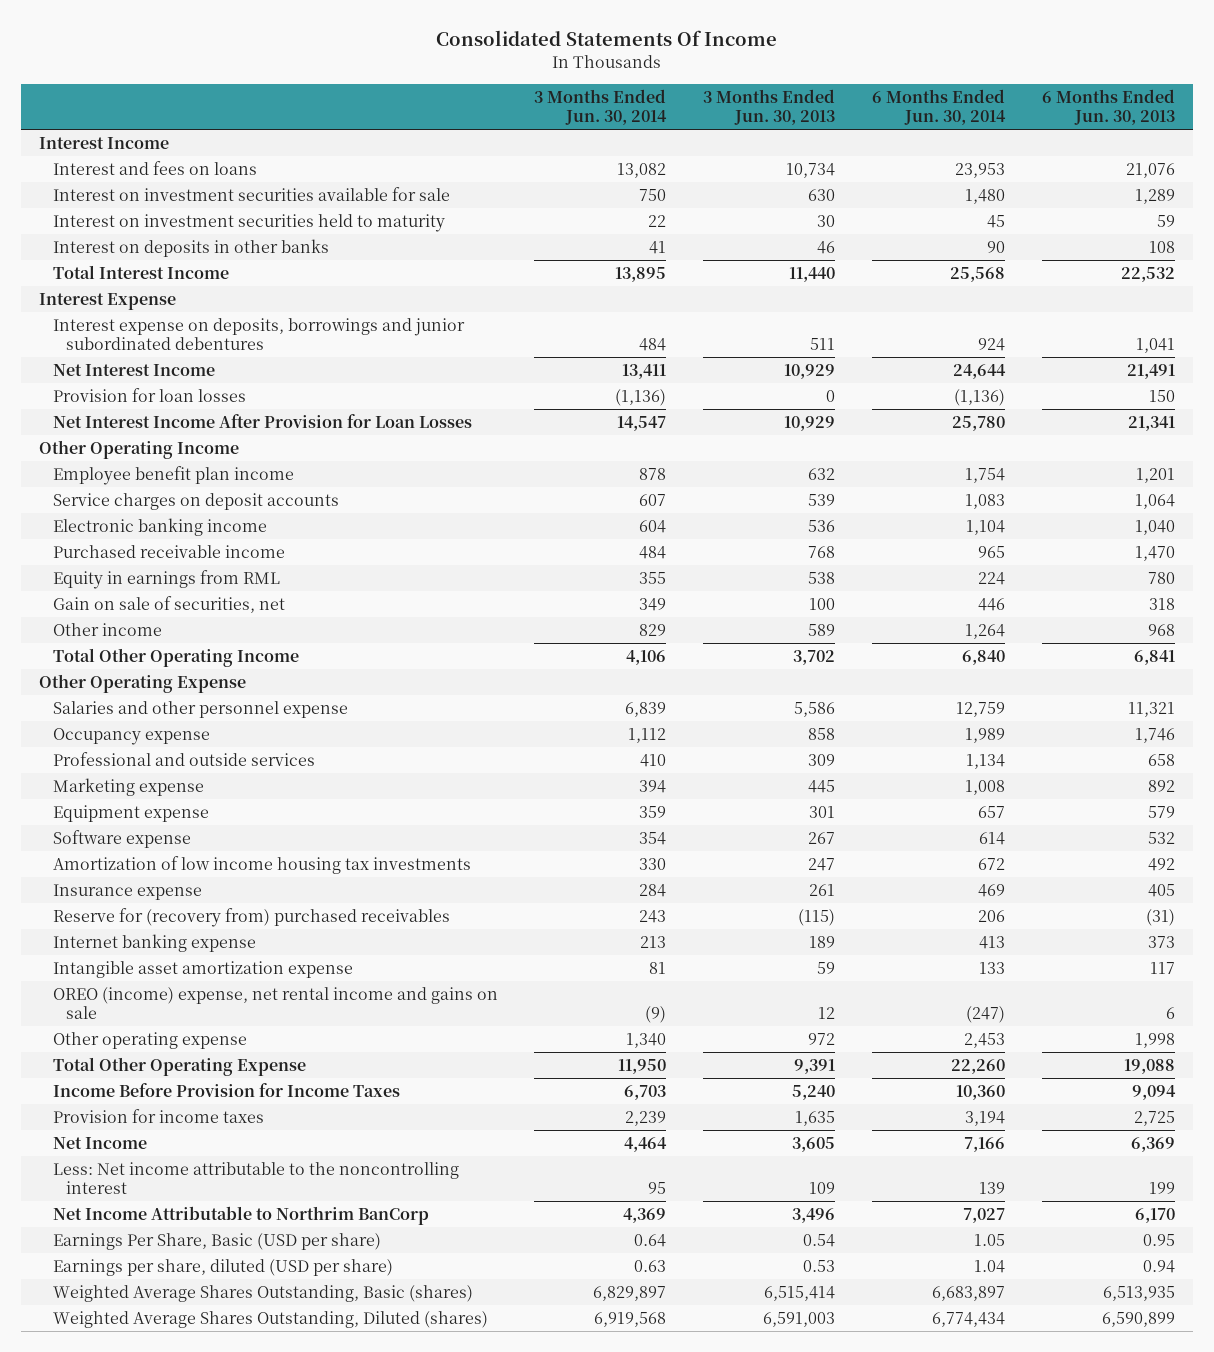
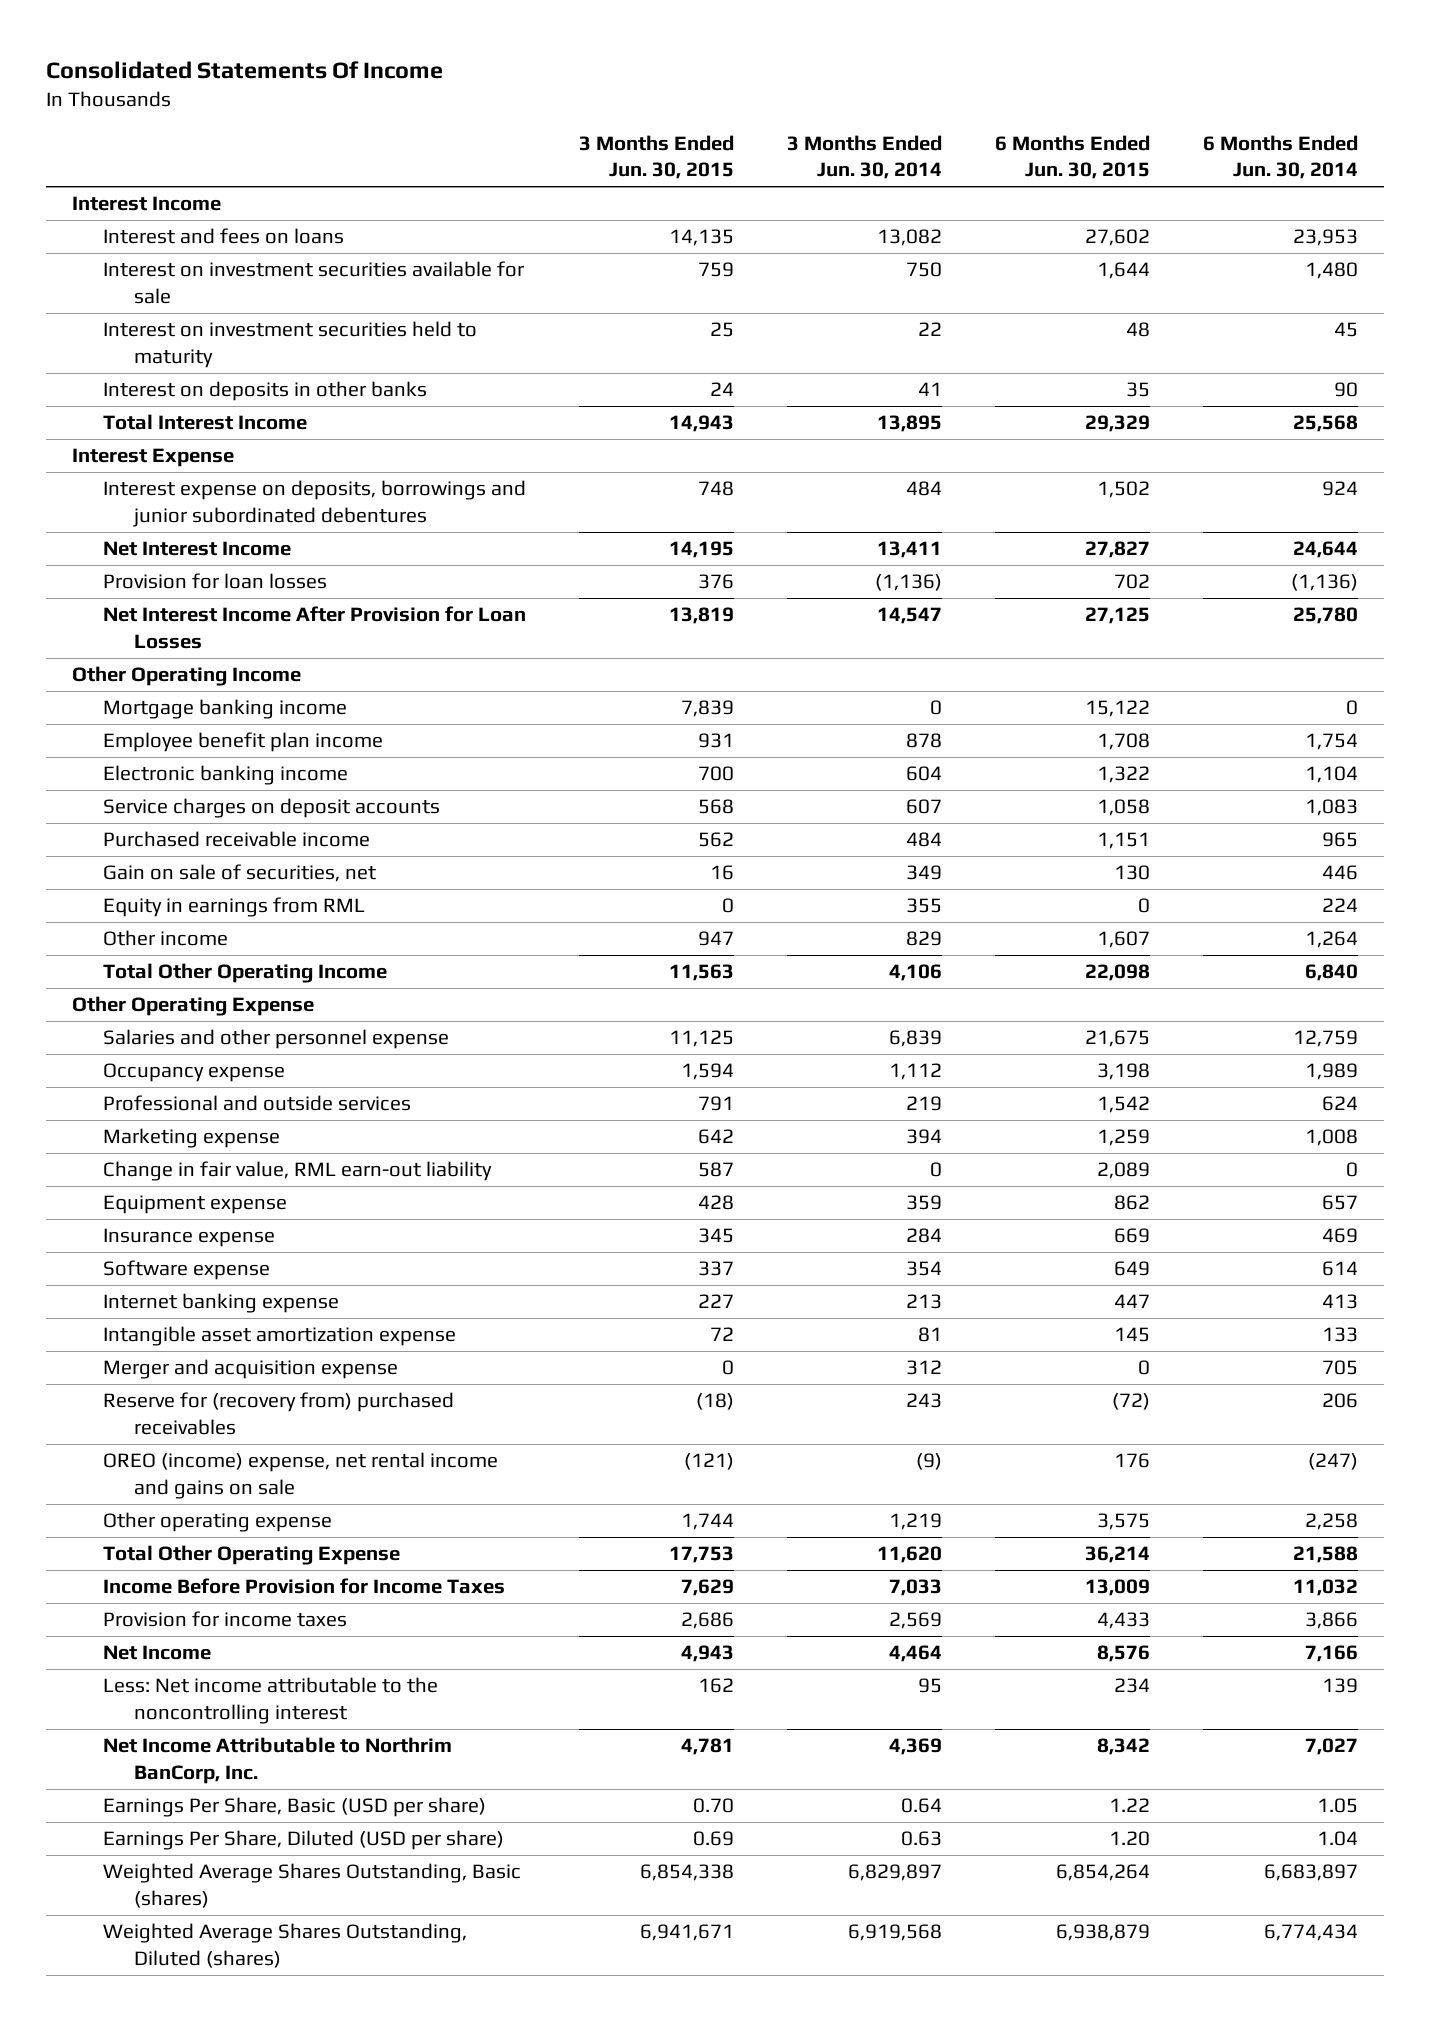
[703,88,836,126] 3 Months Ended Jun. 30, 2013 -> none
[1041,88,1175,126] 6 Months Ended Jun. 30, 2013 -> none
none -> [579,134,735,180] 3 Months Ended Jun. 30, 2015
none -> [994,134,1150,180] 6 Months Ended Jun. 30, 2015
none -> [103,699,348,720] Mortgage banking income
[52,493,339,511] Service charges on deposit accounts -> [103,798,441,819] Service charges on deposit accounts
[52,570,280,590] Equity in earnings from RML -> [103,897,366,918] Equity in earnings from RML
[640,754,667,768] 410 -> [905,1096,942,1112] 219
[965,754,1005,770] 1,134 -> [1321,1096,1358,1112] 624
none -> [103,1161,493,1182] Change in fair value, RML earn-out liability
[52,856,471,875] Amortization of low income housing tax investments -> none
[52,830,191,849] Software expense -> [103,1260,271,1281] Software expense
none -> [103,1359,399,1380] Merger and acquisition expense
[52,908,450,928] Reserve for (recovery from) purchased receivables -> [103,1392,455,1435] Reserve for (recovery from) purchased receivables
[626,1033,667,1049] 1,340 -> [888,1513,942,1531] 1,219
[963,1033,1005,1049] 2,453 -> [1304,1513,1358,1531] 2,258
[618,1059,667,1075] 11,950 -> [876,1546,942,1564] 11,620
[950,1059,1005,1075] 22,260 -> [1292,1546,1358,1564] 21,588
[624,1085,667,1101] 6,703 -> [888,1579,942,1597] 7,033
[955,1085,1005,1101] 10,360 -> [1292,1579,1358,1597] 11,032
[625,1111,667,1127] 2,239 -> [888,1612,942,1630] 2,569
[964,1111,1005,1127] 3,194 -> [1304,1612,1358,1630] 3,866
[52,1206,429,1226] Net Income Attributable to Northrim BanCorp -> [103,1737,453,1784] Net Income Attributable to Northrim BanCorp, Inc.
[52,1259,393,1277] Earnings per share, diluted (USD per share) -> [103,1830,505,1851] Earnings Per Share, Diluted (USD per share)

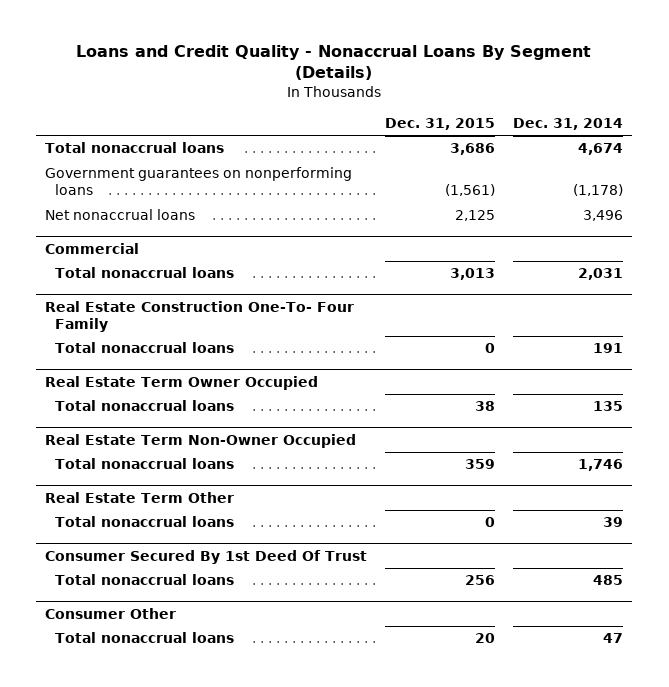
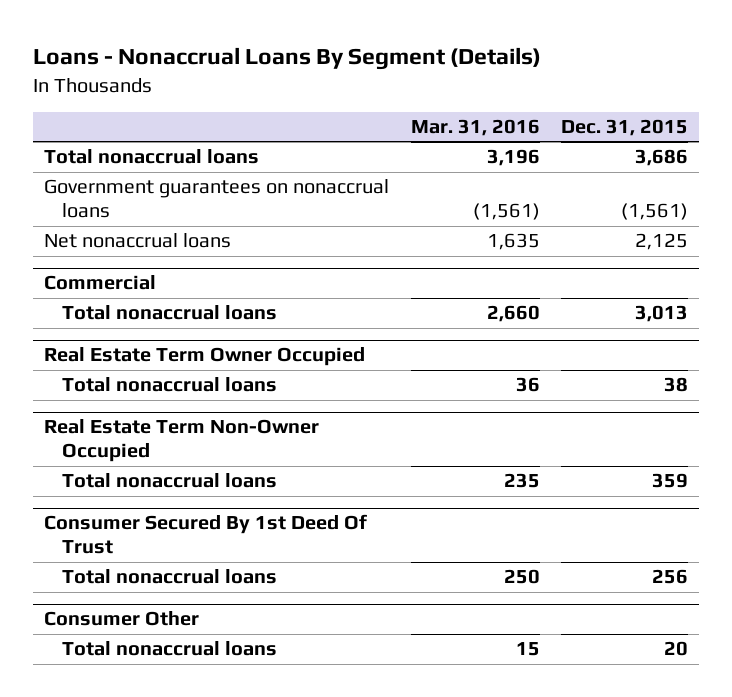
[76,45,592,81] Loans and Credit Quality - Nonaccrual Loans By Segment (Details) -> [33,47,542,71] Loans - Nonaccrual Loans By Segment (Details)
[513,117,624,130] Dec. 31, 2014 -> none
none -> [410,119,540,137] Mar. 31, 2016
[45,167,353,196] Government guarantees on nonperforming loans -> [44,179,390,219] Government guarantees on nonaccrual loans
[45,300,355,332] Real Estate Construction One-To- Four Family -> none
[55,342,235,354] Total nonaccrual loans -> none
[45,491,235,503] Real Estate Term Other -> none
[55,516,235,528] Total nonaccrual loans -> none

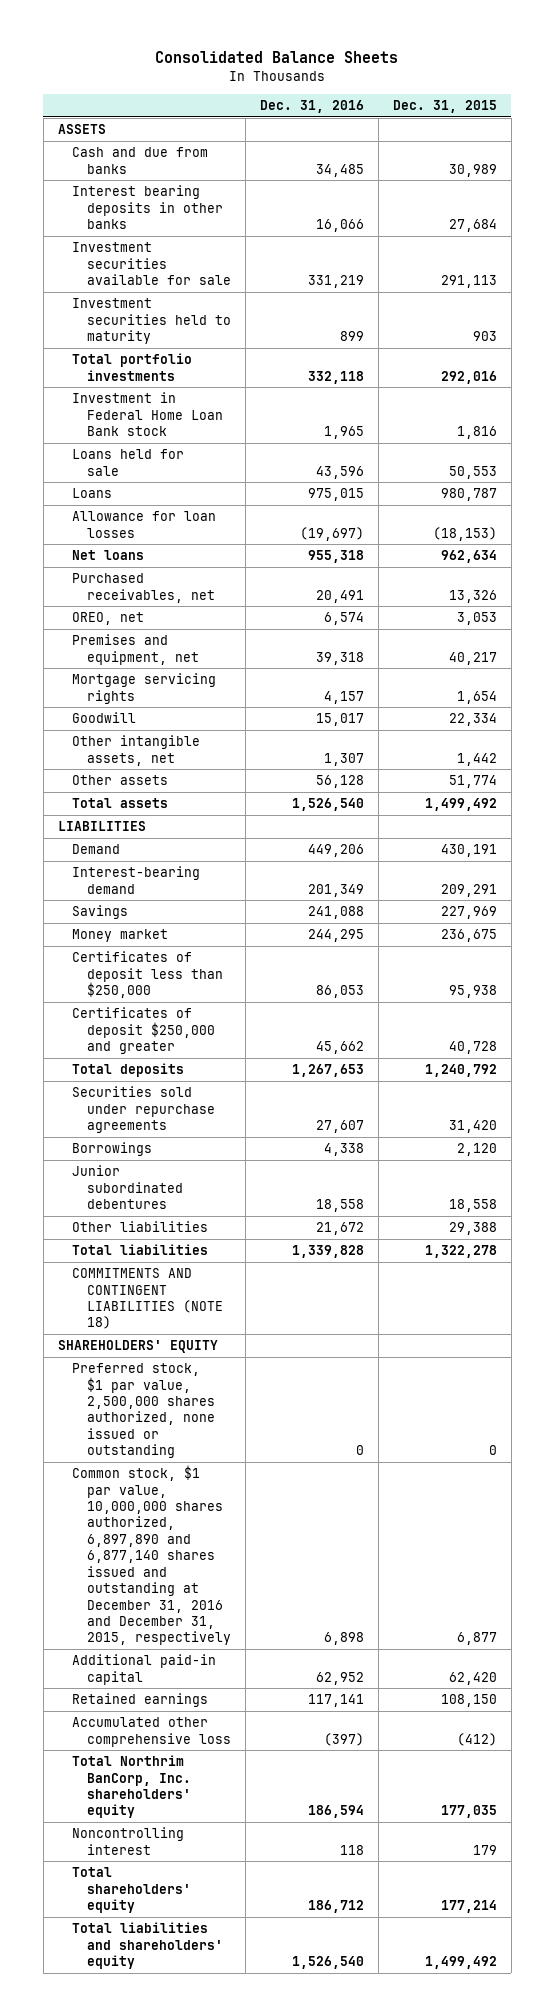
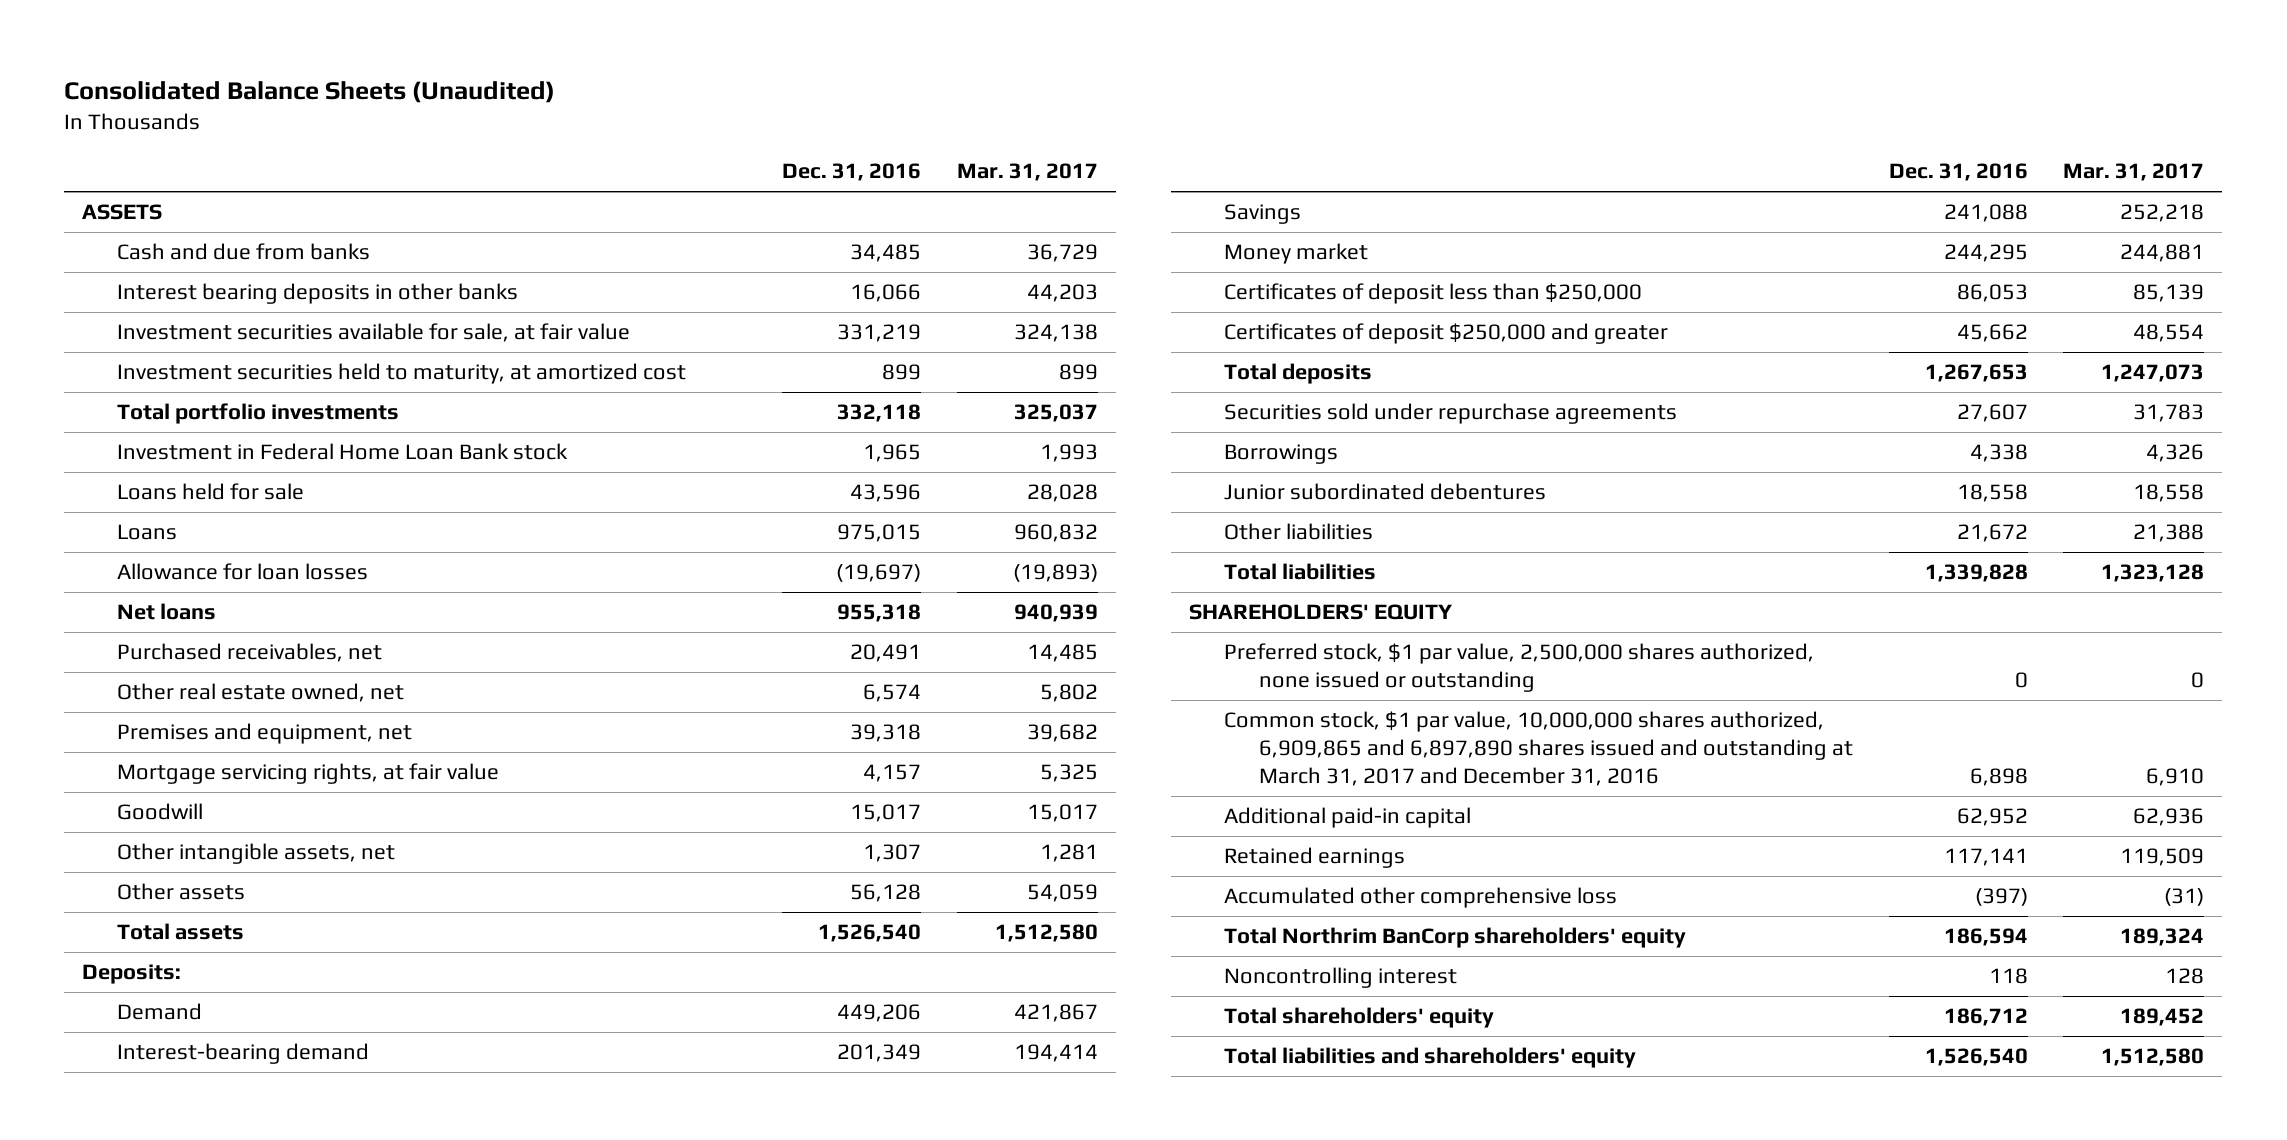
[155,51,399,64] Consolidated Balance Sheets -> [64,80,556,103] Consolidated Balance Sheets (Unaudited)
[392,100,497,114] Dec. 31, 2015 -> none
none -> [956,163,1098,182] Mar. 31, 2017
[72,242,231,285] Investment securities available for sale -> [117,323,631,343] Investment securities available for sale, at fair value
[72,298,231,344] Investment securities held to maturity -> [117,363,687,385] Investment securities held to maturity, at amortized cost
[72,612,145,626] OREO, net -> [117,683,405,703] Other real estate owned, net
[72,673,217,704] Mortgage servicing rights -> [117,763,500,785] Mortgage servicing rights, at fair value
[57,821,146,832] LIABILITIES -> none
none -> [82,964,182,985] Deposits:
[72,1268,223,1330] COMMITMENTS AND CONTINGENT LIABILITIES (NOTE 18) -> none
[72,1465,231,1646] Common stock, $1 par value, 10,000,000 shares authorized, 6,897,890 and 6,877,140 shares issued and outstanding at December 31, 2016 and December 31, 2015, respectively -> [1223,711,1853,786] Common stock, $1 par value, 10,000,000 shares authorized, 6,909,865 and 6,897,890 shares issued and outstanding at March 31, 2017 and December 31, 2016
[72,1755,191,1819] Total Northrim BanCorp, Inc. shareholders' equity -> [1223,927,1686,949] Total Northrim BanCorp shareholders' equity

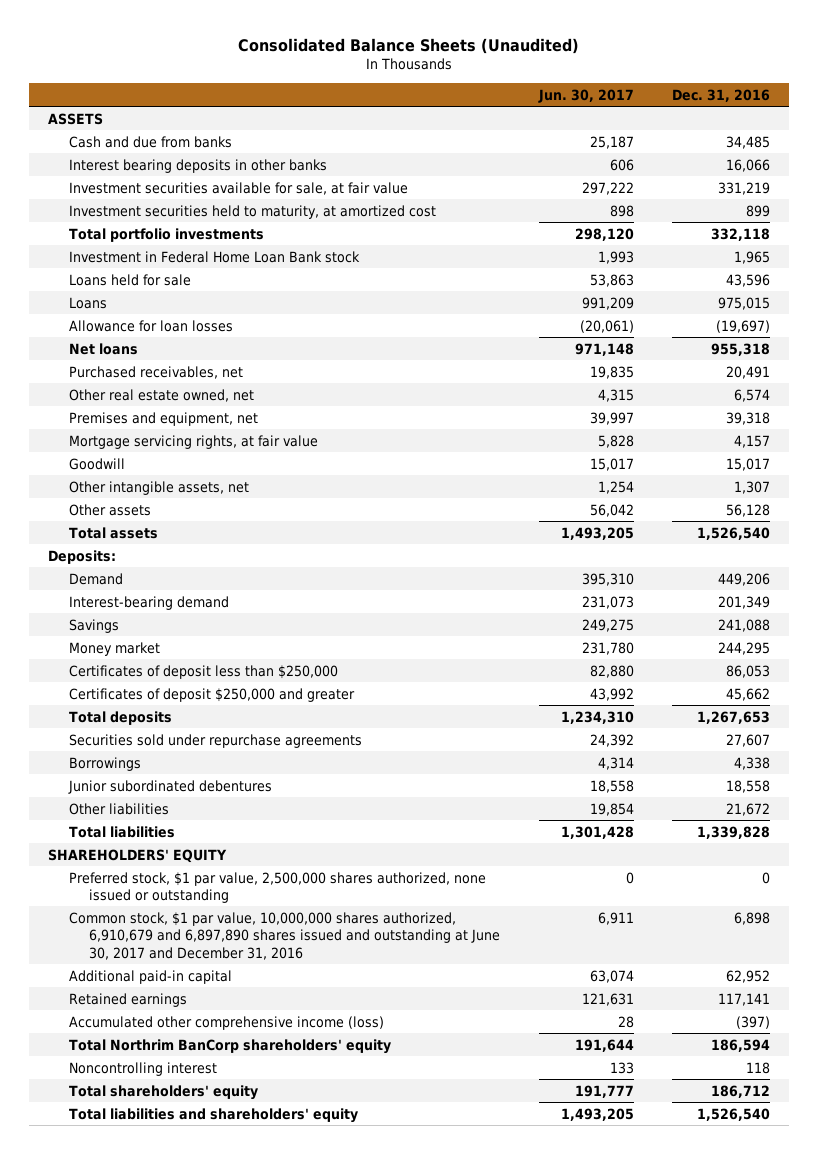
[956,163,1098,182] Mar. 31, 2017 -> none
none -> [537,88,634,103] Jun. 30, 2017
[1223,711,1853,786] Common stock, $1 par value, 10,000,000 shares authorized, 6,909,865 and 6,897,890 shares issued and outstanding at March 31, 2017 and December 31, 2016 -> [68,911,501,960] Common stock, $1 par value, 10,000,000 shares authorized, 6,910,679 and 6,897,890 shares issued and outstanding at June 30, 2017 and December 31, 2016
[1223,887,1617,909] Accumulated other comprehensive loss -> [68,1015,384,1030] Accumulated other comprehensive income (loss)

